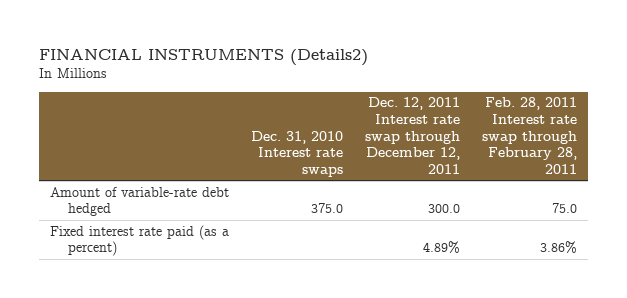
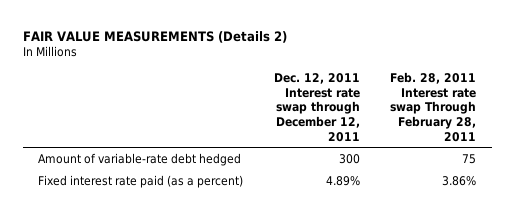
[38,48,368,66] FINANCIAL INSTRUMENTS (Details2) -> [23,30,288,43] FAIR VALUE MEASUREMENTS (Details 2)
[250,130,343,178] Dec. 31, 2010 Interest rate swaps -> none
[482,97,578,175] Feb. 28, 2011 Interest rate swap through February 28, 2011 -> none
none -> [390,72,477,142] Feb. 28, 2011 Interest rate swap Through February 28, 2011
[427,204,460,214] 300.0 -> [338,154,360,165] 300

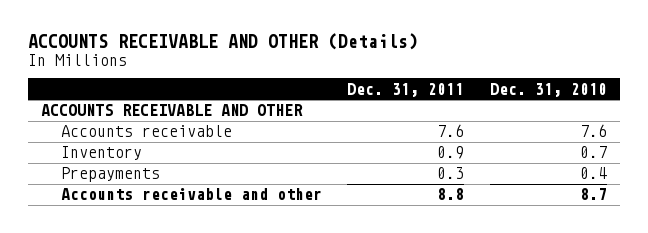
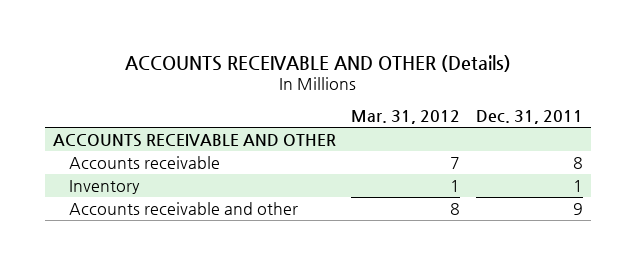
[490,82,608,97] Dec. 31, 2010 -> none
none -> [351,110,461,125] Mar. 31, 2012
[60,167,160,183] Prepayments -> none
[437,124,465,138] 7.6 -> [572,156,583,169] 8
[437,146,465,160] 0.9 -> [572,179,583,192] 1
[437,188,465,201] 8.8 -> [572,202,583,215] 9

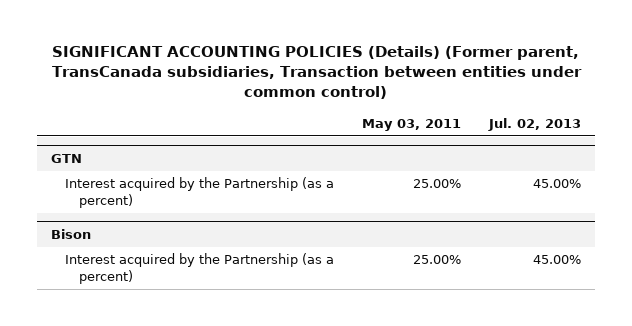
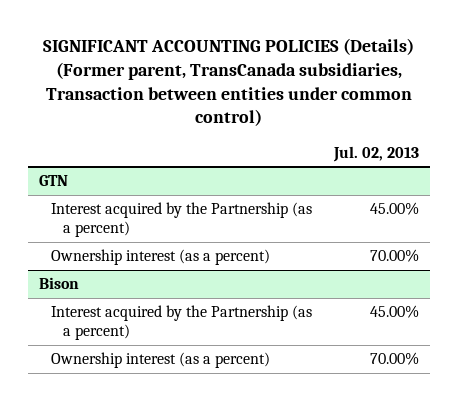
[361,118,461,131] May 03, 2011 -> none
none -> [51,249,271,266] Ownership interest (as a percent)
none -> [51,352,271,369] Ownership interest (as a percent)

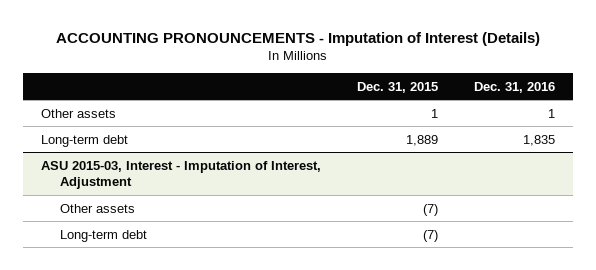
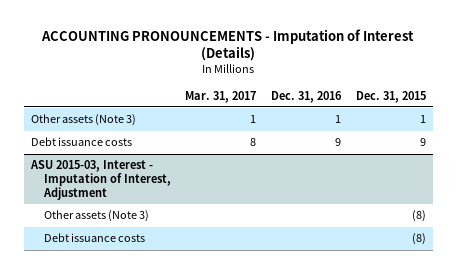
none -> [185,90,257,103] Mar. 31, 2017
[40,134,128,147] Long-term debt -> none
[40,108,116,118] Other assets -> [30,114,136,127] Other assets (Note 3)
none -> [30,137,132,147] Debt issuance costs
[60,229,148,242] Long-term debt -> none
[60,203,136,213] Other assets -> [43,210,149,223] Other assets (Note 3)
[422,203,438,216] (7) -> [411,210,426,223] (8)
none -> [43,233,145,243] Debt issuance costs

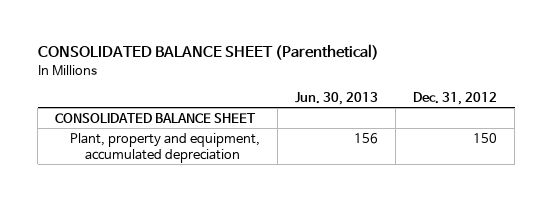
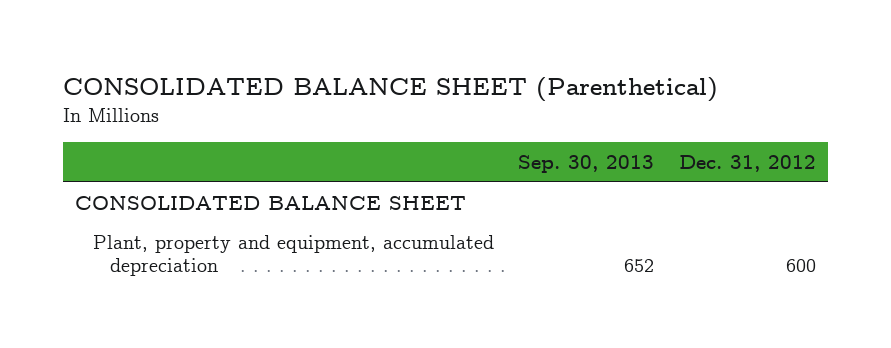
[295,91,379,105] Jun. 30, 2013 -> none
none -> [518,154,655,173] Sep. 30, 2013
[473,132,498,143] 150 -> [785,259,816,273] 600

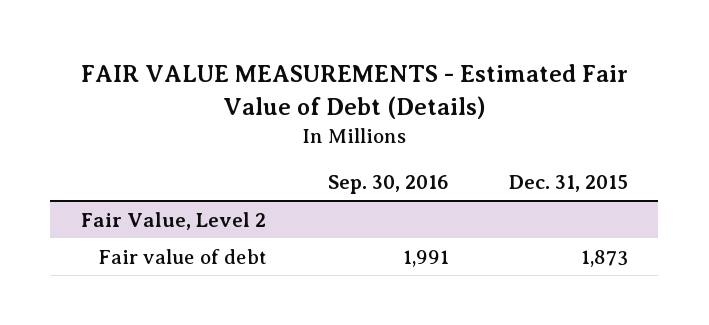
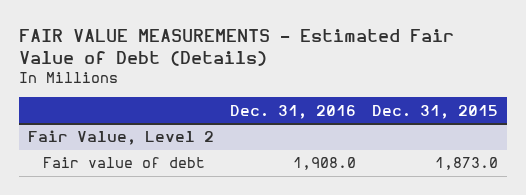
[327,174,449,194] Sep. 30, 2016 -> none
none -> [229,104,356,119] Dec. 31, 2016
[581,249,629,267] 1,873 -> [435,157,499,171] 1,873.0

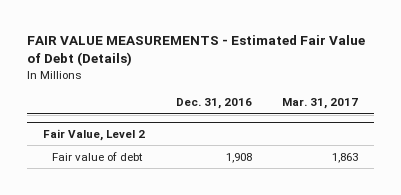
[372,104,499,119] Dec. 31, 2015 -> none
none -> [282,98,359,110] Mar. 31, 2017
[292,157,356,171] 1,908.0 -> [225,152,252,163] 1,908

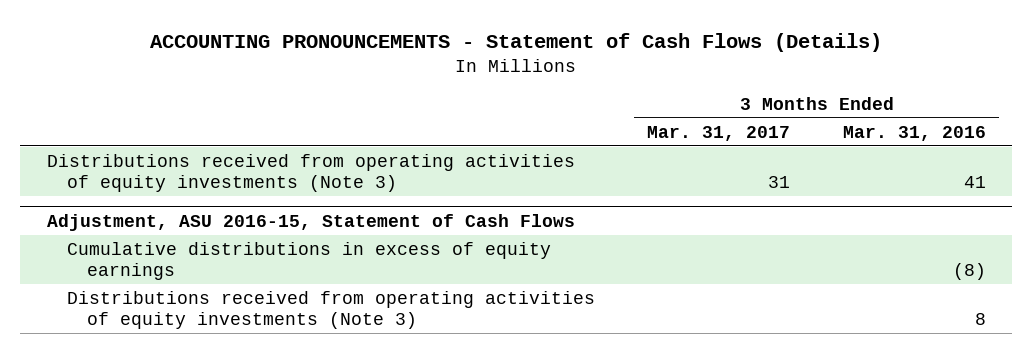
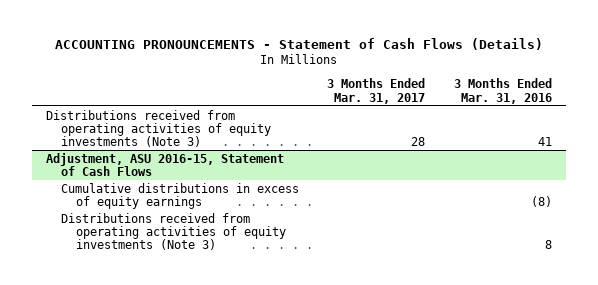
[768,176,791,189] 31 -> [411,137,426,147] 28

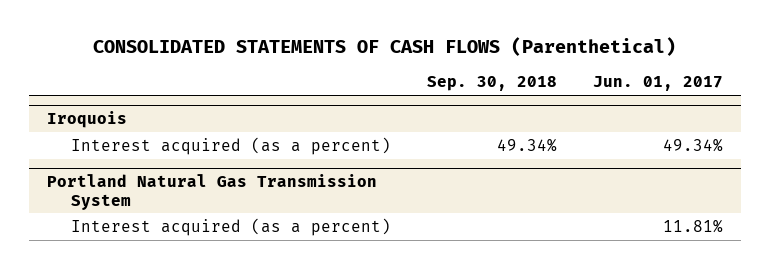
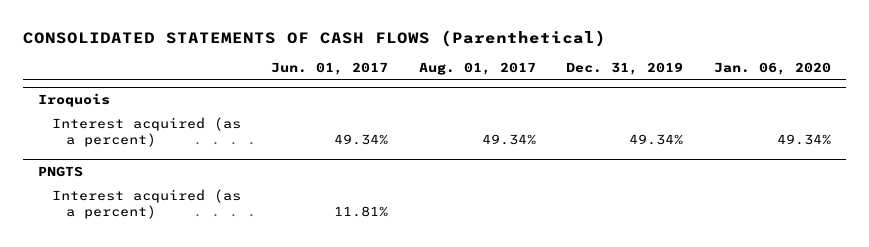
[427,76,558,92] Sep. 30, 2018 -> none
none -> [418,62,536,76] Aug. 01, 2017
none -> [566,62,684,76] Dec. 31, 2019
none -> [713,62,831,76] Jan. 06, 2020
[46,174,377,210] Portland Natural Gas Transmission System -> [37,166,83,178] PNGTS

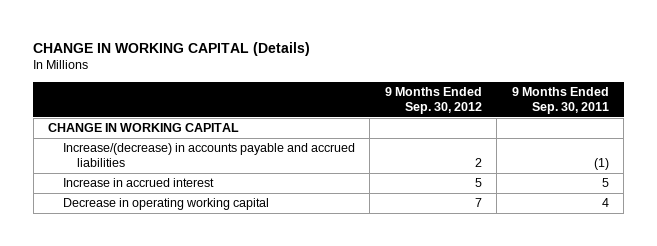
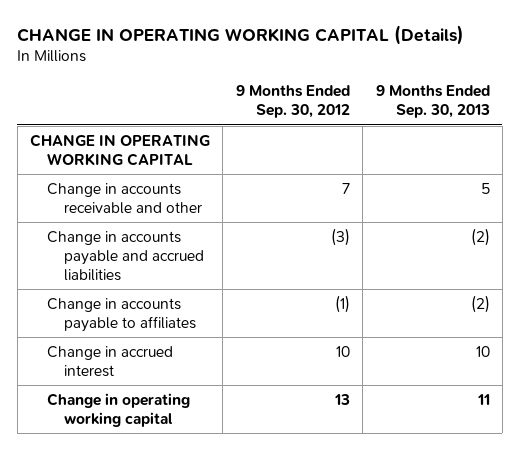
[33,41,311,56] CHANGE IN WORKING CAPITAL (Details) -> [17,24,465,45] CHANGE IN OPERATING WORKING CAPITAL (Details)
[511,86,609,114] 9 Months Ended Sep. 30, 2011 -> none
none -> [375,85,490,119] 9 Months Ended Sep. 30, 2013
[48,123,240,133] CHANGE IN WORKING CAPITAL -> [29,133,210,166] CHANGE IN OPERATING WORKING CAPITAL
none -> [46,182,202,214] Change in accounts receivable and other
[62,143,355,168] Increase/(decrease) in accounts payable and accrued liabilities -> [46,230,204,281] Change in accounts payable and accrued liabilities
[474,158,482,168] 2 -> [330,227,350,246] (3)
none -> [46,297,196,332] Change in accounts payable to affiliates
[62,178,214,188] Increase in accrued interest -> [46,345,173,377] Change in accrued interest
[474,178,482,188] 5 -> [335,345,350,357] 10
[62,198,269,211] Decrease in operating working capital -> [46,392,190,427] Change in operating working capital
[474,198,482,208] 7 -> [333,393,350,405] 13

